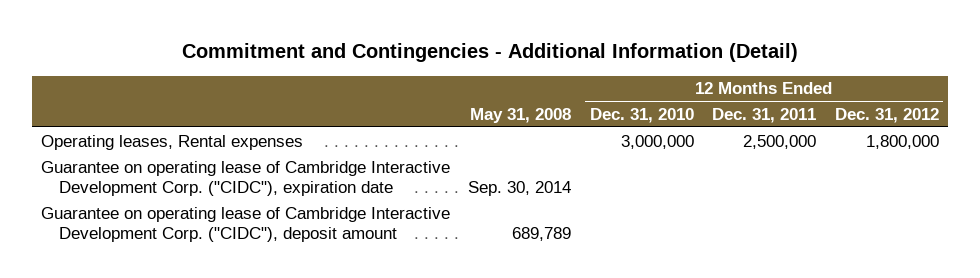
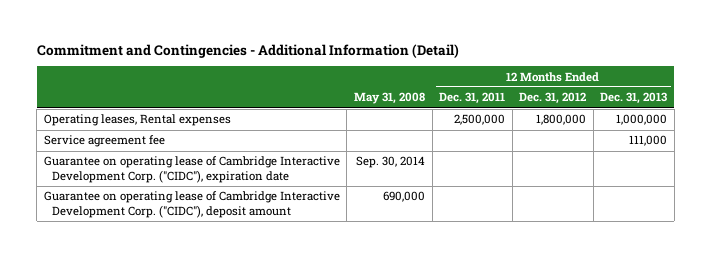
[589,108,694,124] Dec. 31, 2010 -> none
none -> [600,92,668,105] Dec. 31, 2013
none -> [43,135,165,148] Service agreement fee
[512,227,572,242] 689,789 -> [383,191,426,203] 690,000

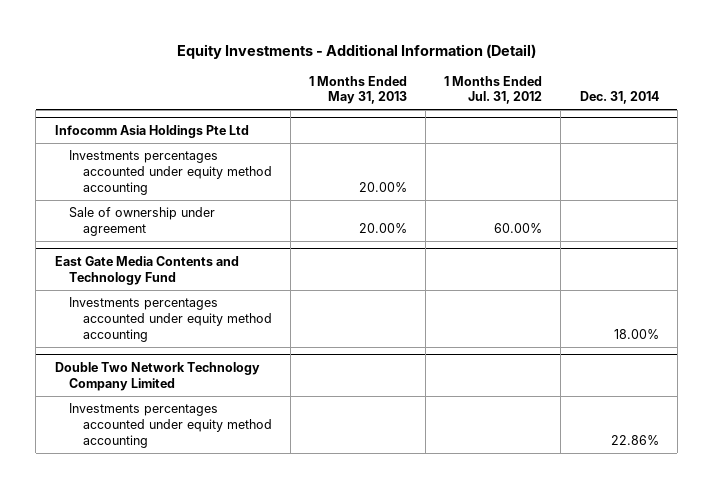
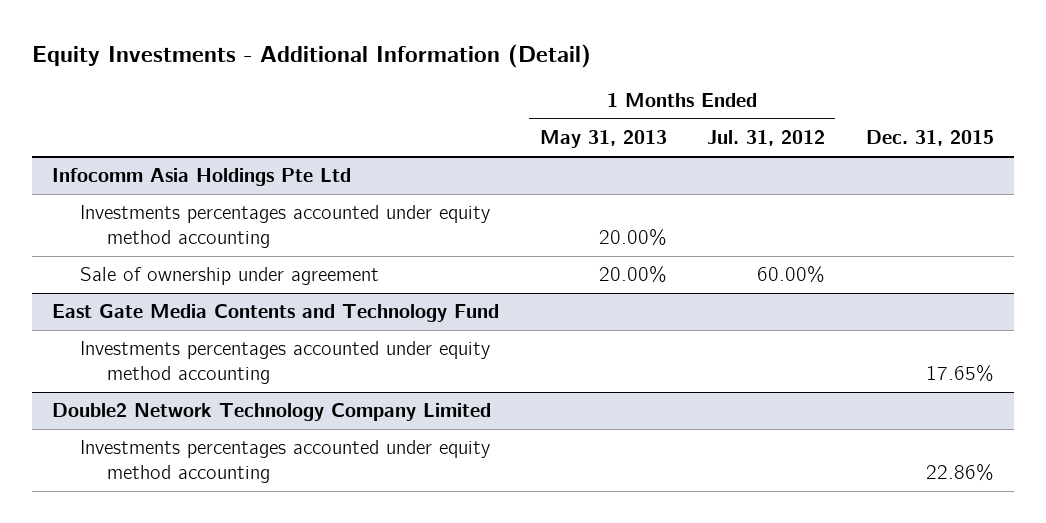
[579,91,659,105] Dec. 31, 2014 -> none
none -> [865,130,994,147] Dec. 31, 2015
[54,362,260,392] Double Two Network Technology Company Limited -> [51,403,491,422] Double2 Network Technology Company Limited

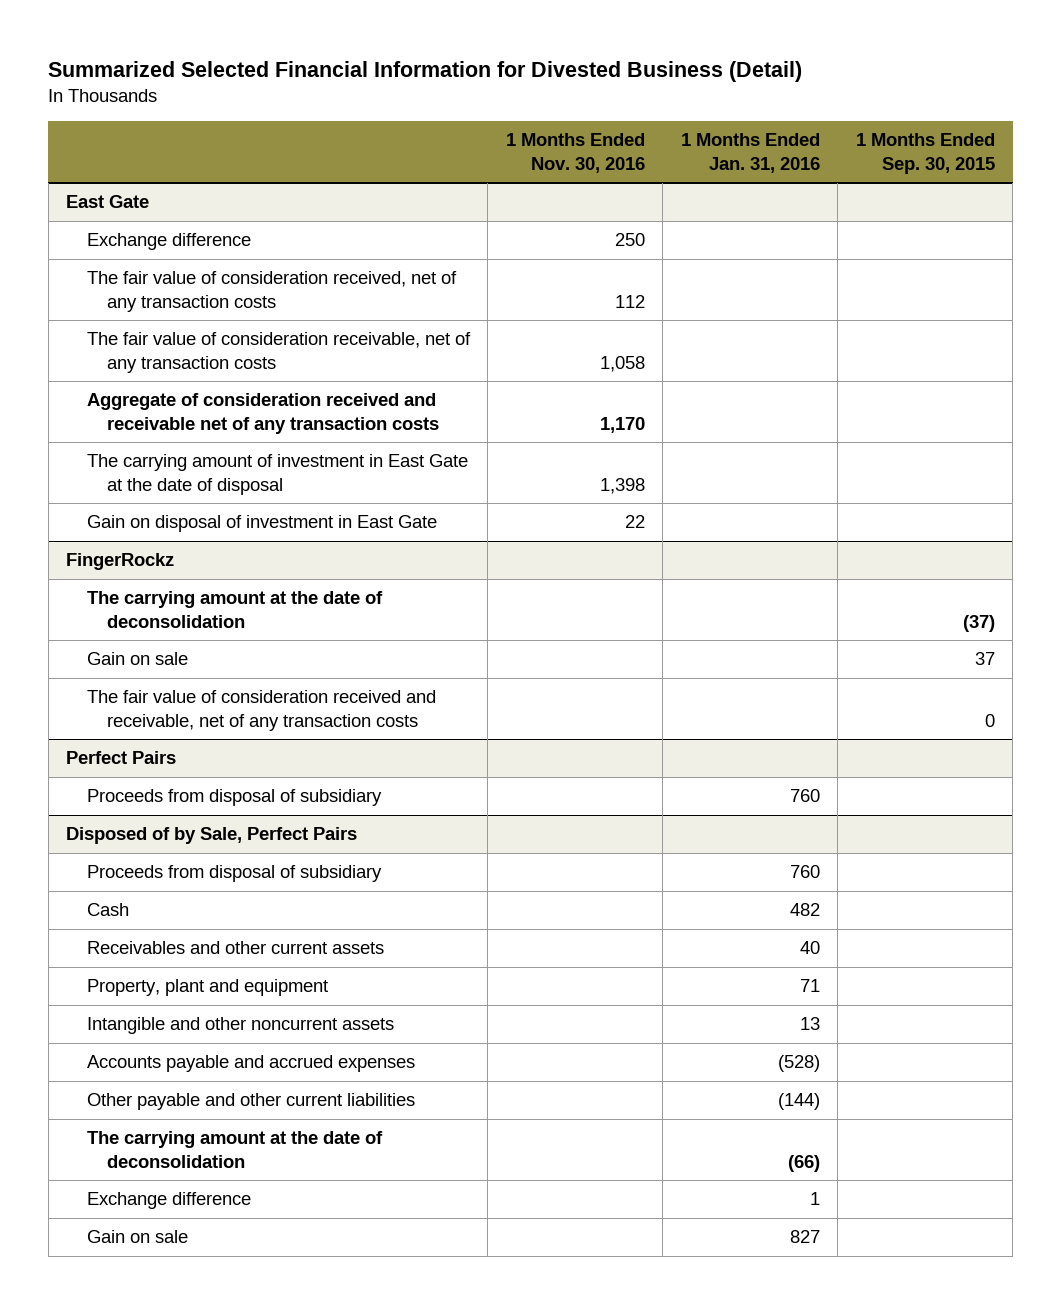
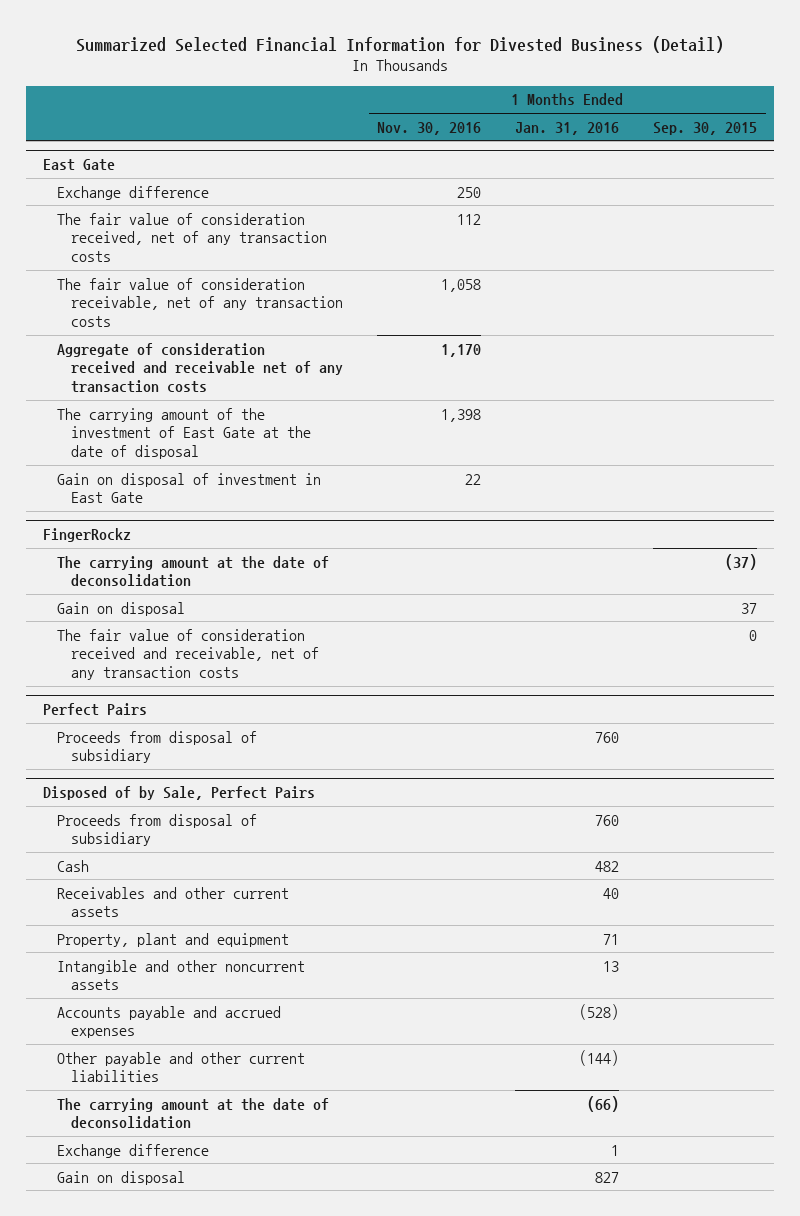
[86,454,468,495] The carrying amount of investment in East Gate at the date of disposal -> [56,407,312,460] The carrying amount of the investment of East Gate at the date of disposal
[86,652,188,666] Gain on sale -> [56,601,185,616] Gain on disposal
[86,1230,188,1244] Gain on sale -> [56,1170,185,1185] Gain on disposal

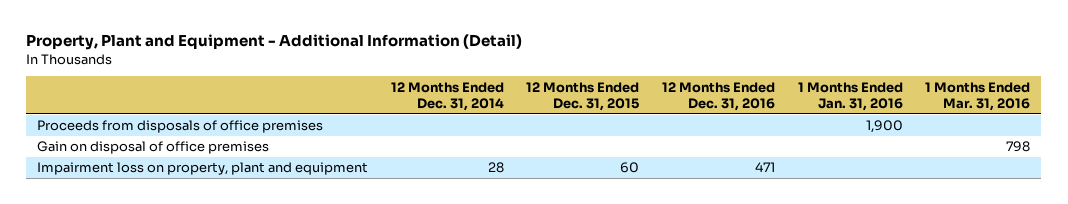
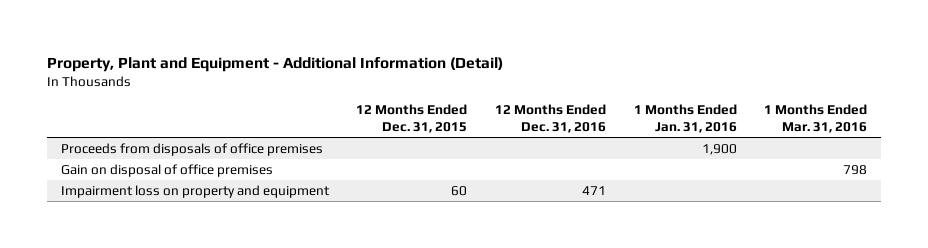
[390,81,504,111] 12 Months Ended Dec. 31, 2014 -> none
[37,162,369,176] Impairment loss on property, plant and equipment -> [60,184,330,198] Impairment loss on property and equipment

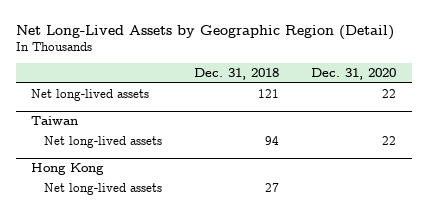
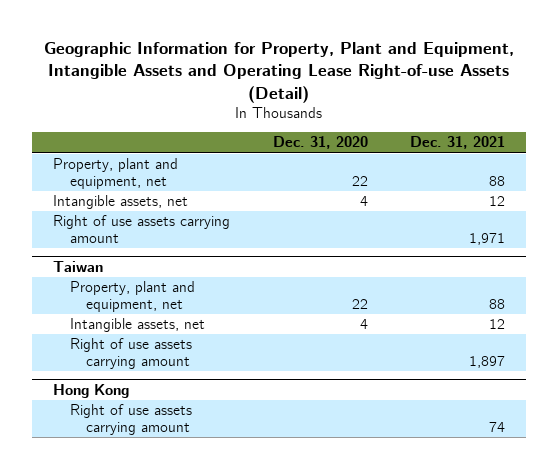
[15,24,394,40] Net Long-Lived Assets by Geographic Region (Detail) -> [44,42,515,103] Geographic Information for Property, Plant and Equipment, Intangible Assets and Operating Lease Right-of-use Assets (Detail)
[193,68,279,81] Dec. 31, 2018 -> none
none -> [410,136,506,150] Dec. 31, 2021
[31,89,150,102] Net long-lived assets -> [53,158,179,190] Property, plant and equipment, net
none -> [53,195,189,210] Intangible assets, net
none -> [53,215,231,244] Right of use assets carrying amount
[43,136,162,149] Net long-lived assets -> [69,281,195,313] Property, plant and equipment, net
none -> [69,318,205,333] Intangible assets, net
none -> [69,338,192,370] Right of use assets carrying amount
[43,183,162,196] Net long-lived assets -> none
none -> [69,404,192,436] Right of use assets carrying amount

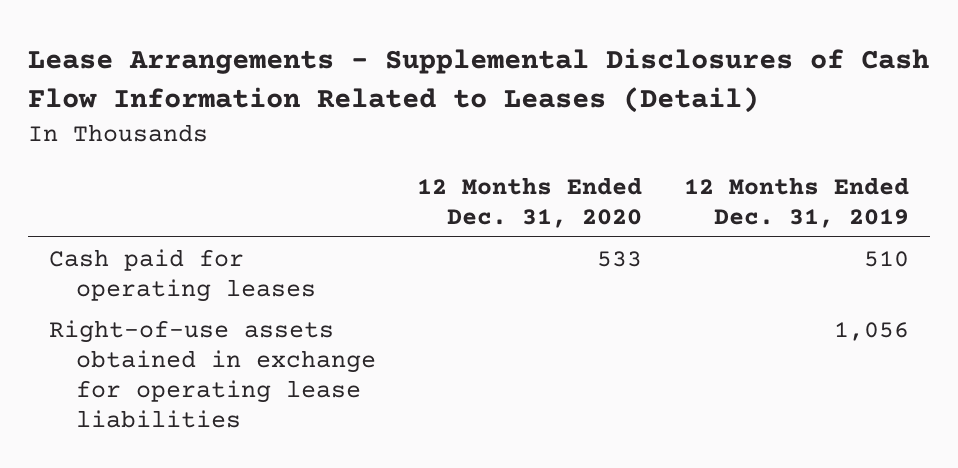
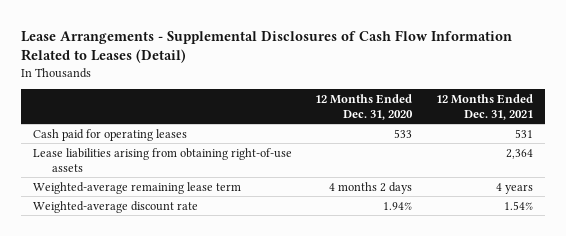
[683,176,909,228] 12 Months Ended Dec. 31, 2019 -> none
none -> [435,93,533,120] 12 Months Ended Dec. 31, 2021
[49,319,377,429] Right-of-use assets obtained in exchange for operating lease liabilities -> [33,147,293,172] Lease liabilities arising from obtaining right-of-use assets
none -> [33,181,242,194] Weighted-average remaining lease term
none -> [33,200,199,213] Weighted-average discount rate

